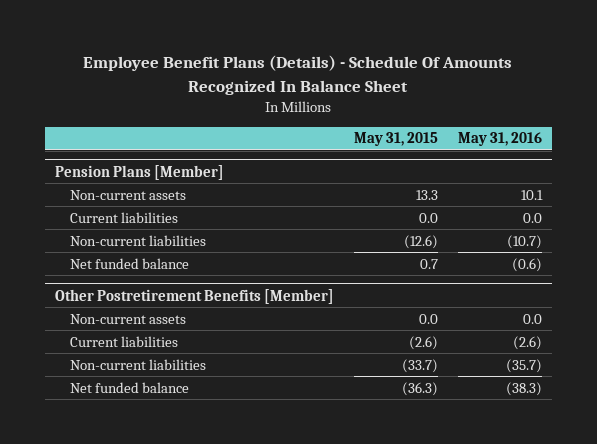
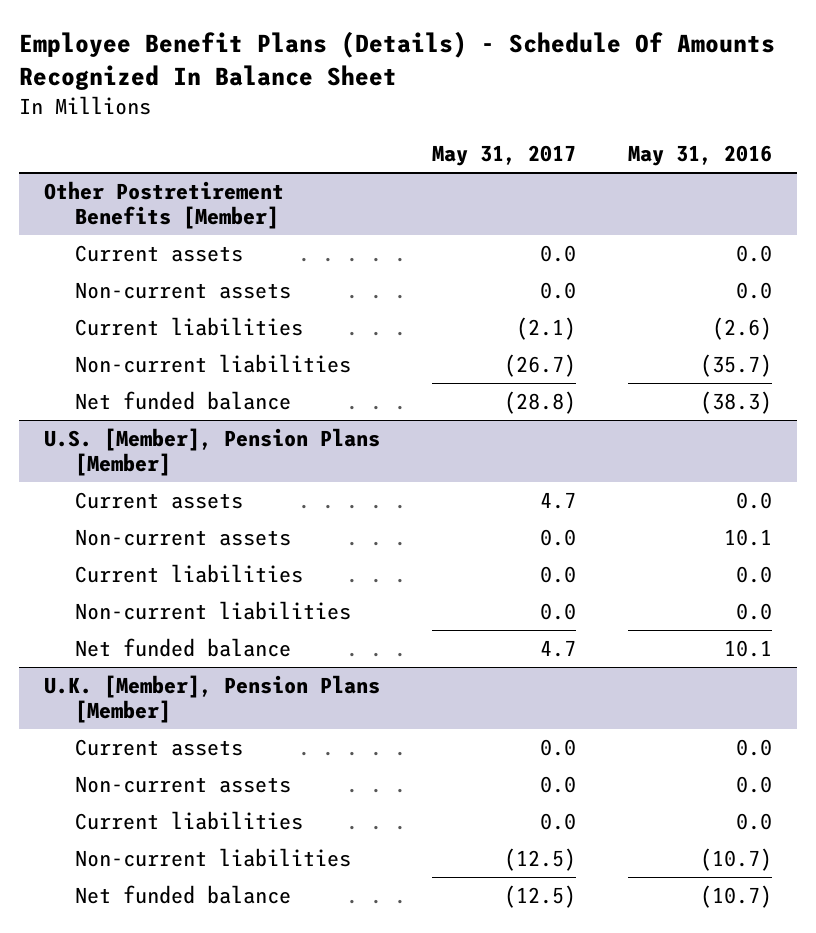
[353,132,438,147] May 31, 2015 -> none
none -> [431,145,576,167] May 31, 2017
[55,164,225,180] Pension Plans [Member] -> none
[69,189,186,200] Non-current assets -> none
[69,211,178,223] Current liabilities -> none
[69,234,206,246] Non-current liabilities -> none
[69,257,189,269] Net funded balance -> none
none -> [75,244,244,262] Current assets
none -> [44,427,381,476] U.S. [Member], Pension Plans [Member]
none -> [75,491,244,509] Current assets
none -> [75,528,292,546] Non-current assets
none -> [75,563,304,583] Current liabilities
none -> [75,600,352,620] Non-current liabilities
none -> [75,637,292,657] Net funded balance
none -> [44,674,381,723] U.K. [Member], Pension Plans [Member]
none -> [75,738,244,756] Current assets
none -> [75,775,292,793] Non-current assets
none -> [75,810,304,830] Current liabilities
none -> [75,847,352,867] Non-current liabilities
none -> [75,884,292,904] Net funded balance

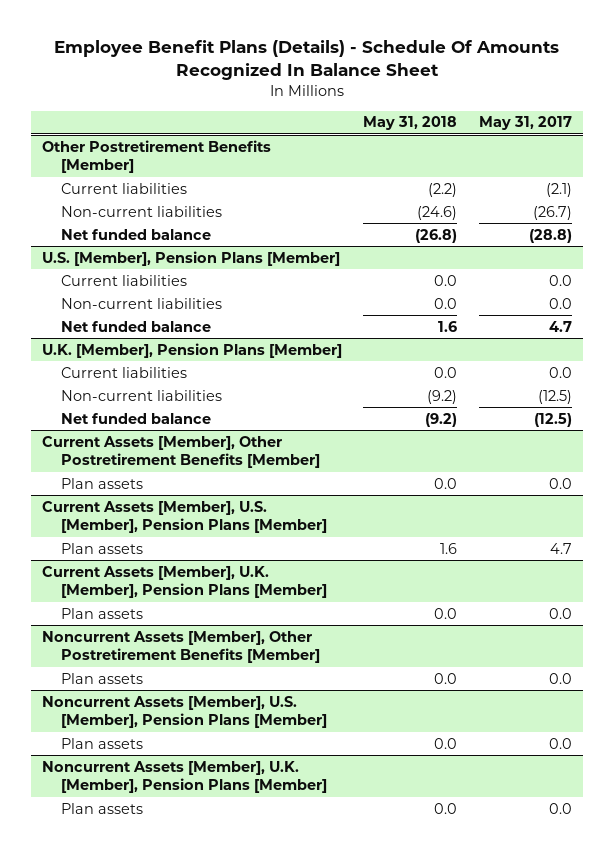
[627,145,772,167] May 31, 2016 -> none
none -> [363,116,458,131] May 31, 2018
[75,244,244,262] Current assets -> none
[75,281,292,299] Non-current assets -> none
[75,491,244,509] Current assets -> none
[75,528,292,546] Non-current assets -> none
[75,738,244,756] Current assets -> none
[75,775,292,793] Non-current assets -> none
none -> [41,435,320,469] Current Assets [Member], Other Postretirement Benefits [Member]
none -> [60,477,143,489] Plan assets
none -> [41,500,327,534] Current Assets [Member], U.S. [Member], Pension Plans [Member]
none -> [60,542,143,554] Plan assets
none -> [41,565,327,599] Current Assets [Member], U.K. [Member], Pension Plans [Member]
none -> [60,607,143,619] Plan assets
none -> [41,630,320,664] Noncurrent Assets [Member], Other Postretirement Benefits [Member]
none -> [60,672,143,684] Plan assets
none -> [41,695,327,729] Noncurrent Assets [Member], U.S. [Member], Pension Plans [Member]
none -> [60,737,143,749] Plan assets
none -> [41,760,327,794] Noncurrent Assets [Member], U.K. [Member], Pension Plans [Member]
none -> [60,802,143,814] Plan assets

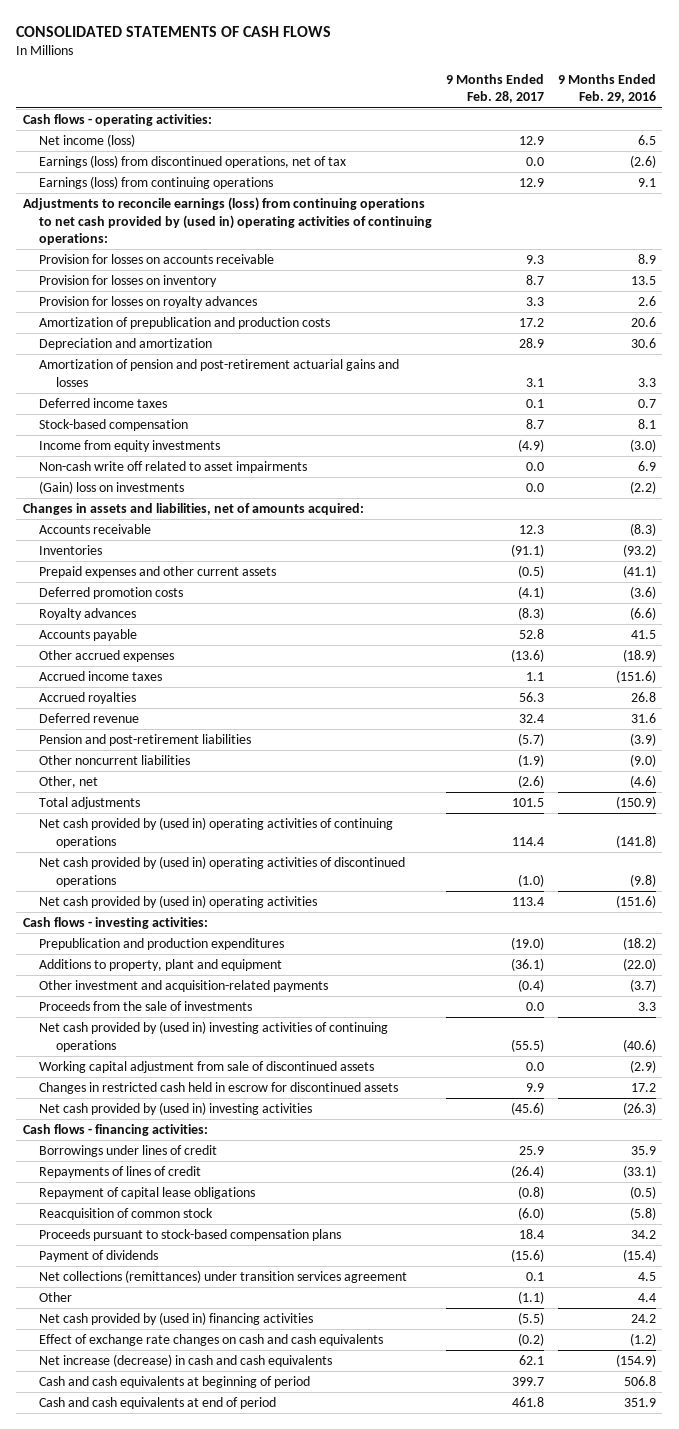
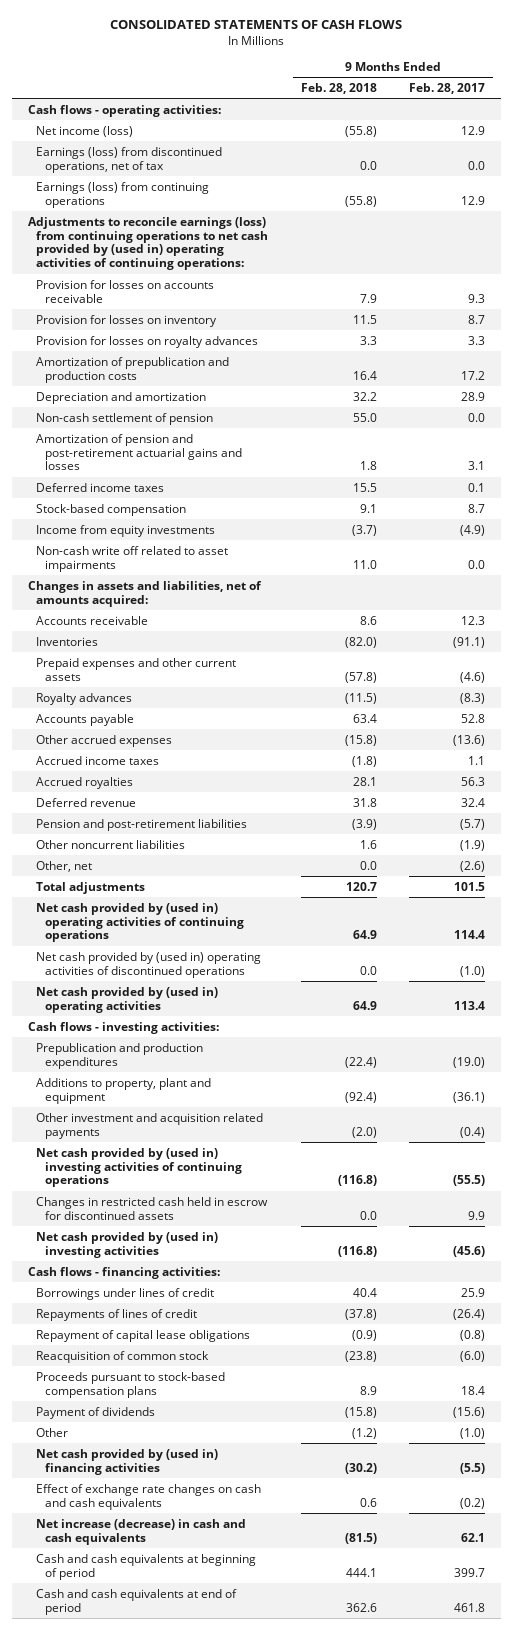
[557,73,656,104] 9 Months Ended Feb. 29, 2016 -> none
none -> [300,82,377,94] Feb. 28, 2018
none -> [36,412,214,425] Non-cash settlement of pension
[39,481,185,495] (Gain) loss on investments -> none
[39,587,184,600] Deferred promotion costs -> none
[517,565,544,579] (0.5) -> [459,671,485,683] (4.6)
[39,1001,253,1012] Proceeds from the sale of investments -> none
[39,980,329,993] Other investment and acquisition-related payments -> [36,1112,264,1139] Other investment and acquisition related payments
[39,1061,375,1074] Working capital adjustment from sale of discontinued assets -> none
[39,1270,408,1284] Net collections (remittances) under transition services agreement -> none
[517,1291,544,1305] (1.1) -> [459,1427,485,1439] (1.0)

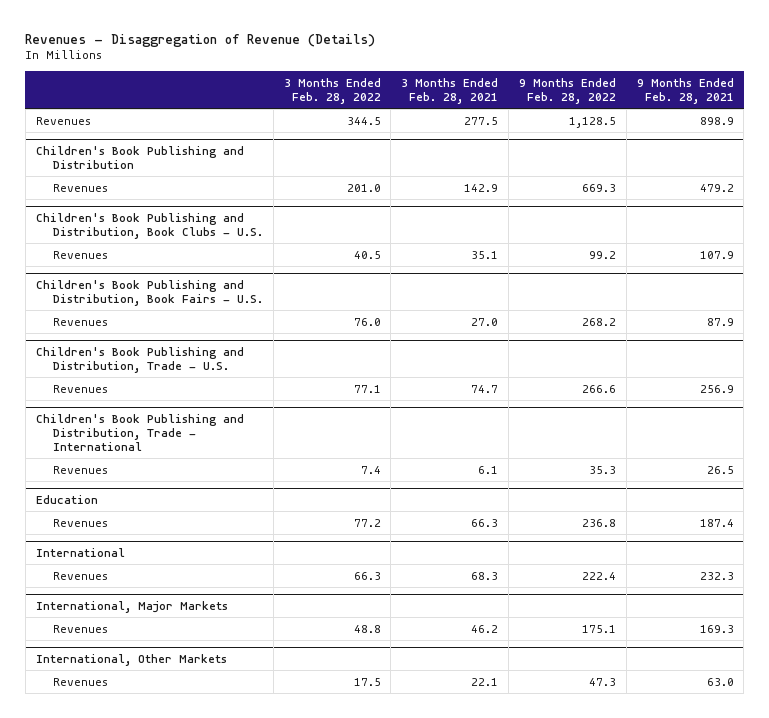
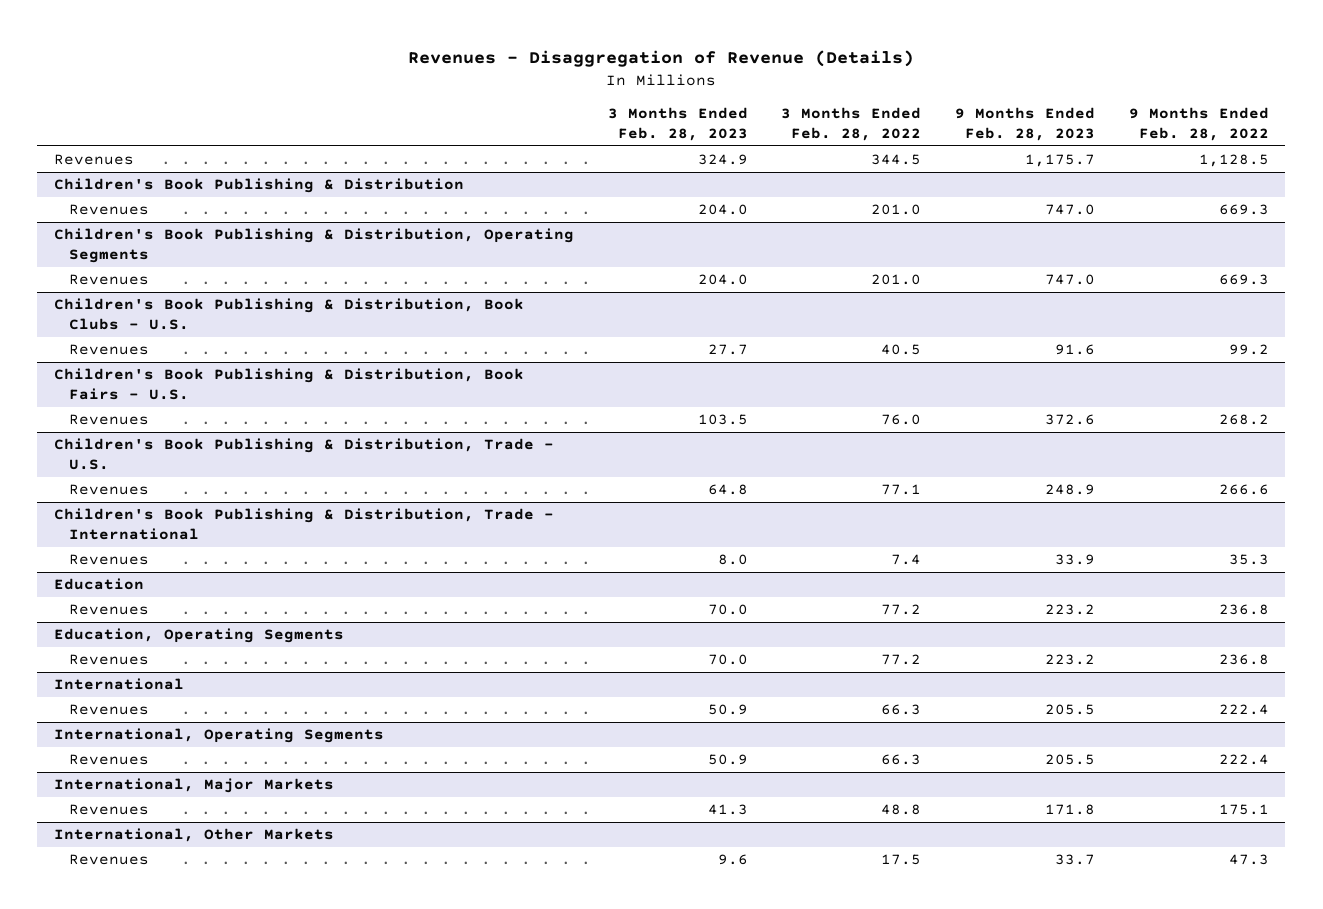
[401,77,499,104] 3 Months Ended Feb. 28, 2021 -> none
[636,77,734,104] 9 Months Ended Feb. 28, 2021 -> none
none -> [607,106,748,142] 3 Months Ended Feb. 28, 2023
none -> [955,106,1096,142] 9 Months Ended Feb. 28, 2023
[35,145,244,169] Children's Book Publishing and Distribution -> [54,178,465,194] Children's Book Publishing & Distribution
none -> [54,228,575,264] Children's Book Publishing & Distribution, Operating Segments
none -> [68,274,149,286] Revenues
[35,212,263,239] Children's Book Publishing and Distribution, Book Clubs - U.S. -> [54,298,525,331] Children's Book Publishing & Distribution, Book Clubs - U.S.
[35,279,263,306] Children's Book Publishing and Distribution, Book Fairs - U.S. -> [54,368,525,401] Children's Book Publishing & Distribution, Book Fairs - U.S.
[35,346,244,373] Children's Book Publishing and Distribution, Trade - U.S. -> [54,438,555,471] Children's Book Publishing & Distribution, Trade - U.S.
[35,413,244,451] Children's Book Publishing and Distribution, Trade - International -> [54,508,555,541] Children's Book Publishing & Distribution, Trade - International
none -> [54,628,345,644] Education, Operating Segments
none -> [68,654,149,666] Revenues
none -> [54,728,385,744] International, Operating Segments
none -> [68,754,149,766] Revenues

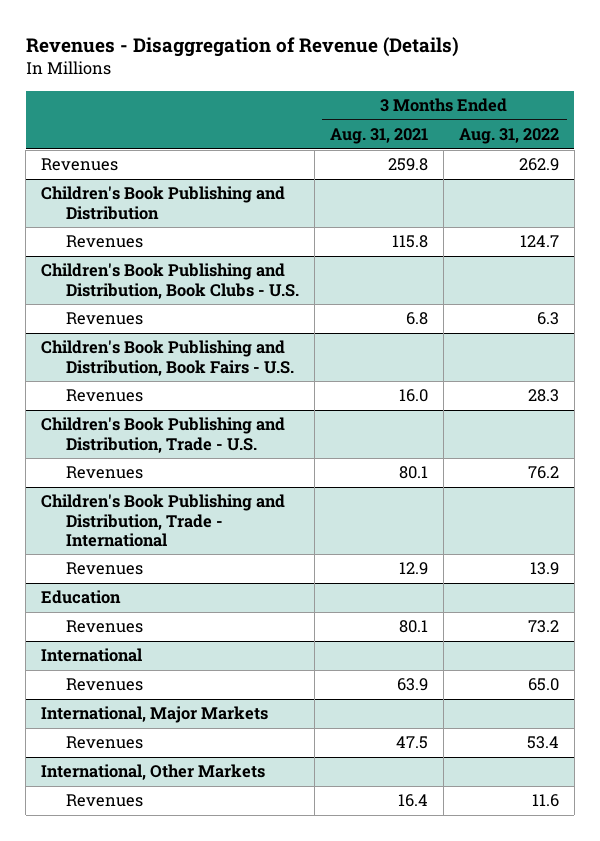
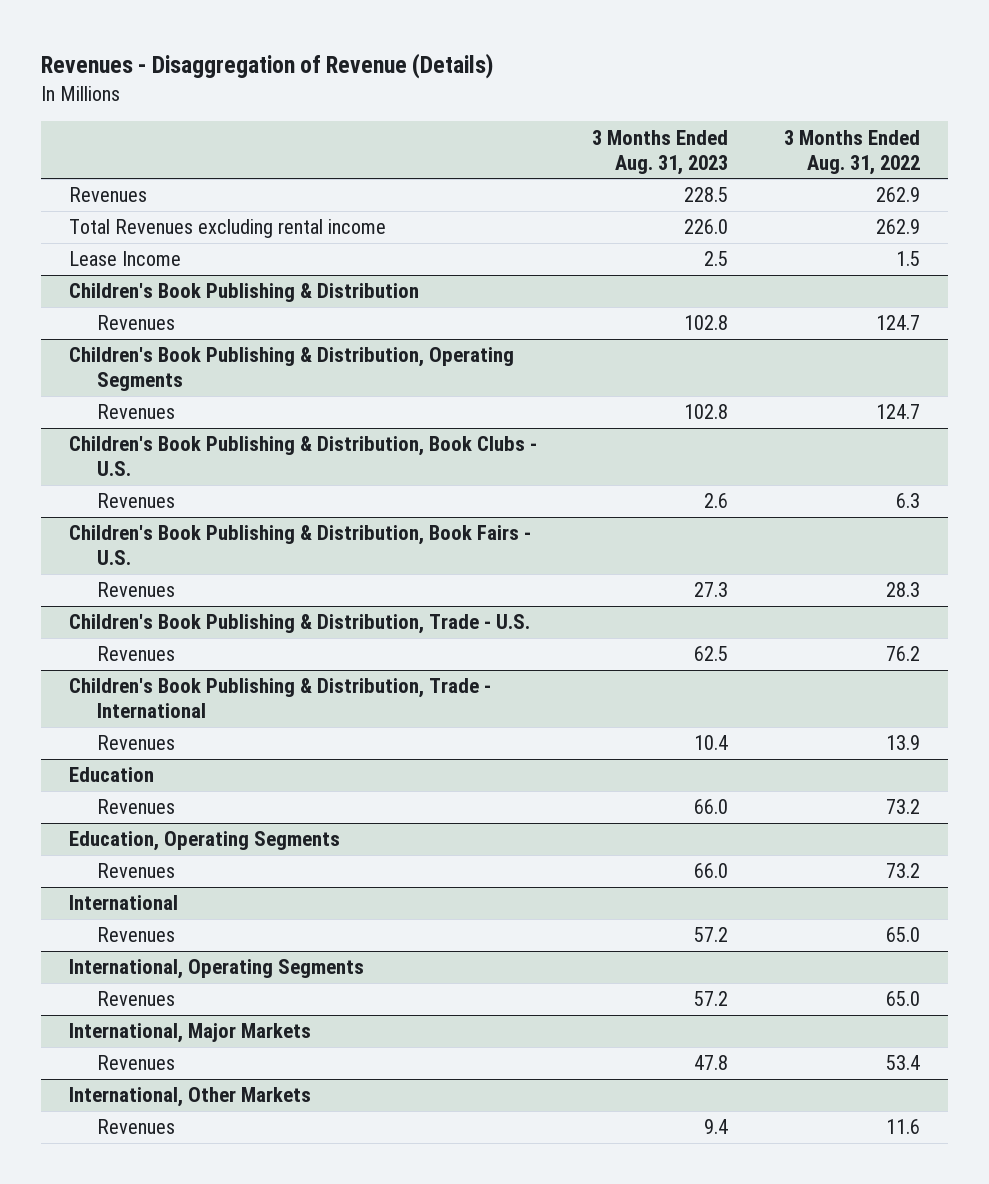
[329,128,428,145] Aug. 31, 2021 -> none
none -> [592,129,729,175] 3 Months Ended Aug. 31, 2023
none -> [68,219,386,239] Total Revenues excluding rental income
none -> [68,251,181,267] Lease Income
[41,186,286,220] Children's Book Publishing and Distribution -> [68,283,419,303] Children's Book Publishing & Distribution
none -> [68,347,514,392] Children's Book Publishing & Distribution, Operating Segments
none -> [96,404,175,420] Revenues
[41,263,299,299] Children's Book Publishing and Distribution, Book Clubs - U.S. -> [68,436,537,477] Children's Book Publishing & Distribution, Book Clubs - U.S.
[41,340,294,376] Children's Book Publishing and Distribution, Book Fairs - U.S. -> [68,525,531,566] Children's Book Publishing & Distribution, Book Fairs - U.S.
[41,417,286,453] Children's Book Publishing and Distribution, Trade - U.S. -> [68,614,530,635] Children's Book Publishing & Distribution, Trade - U.S.
[41,494,286,547] Children's Book Publishing and Distribution, Trade - International -> [68,678,491,719] Children's Book Publishing & Distribution, Trade - International
none -> [68,831,340,852] Education, Operating Segments
none -> [96,863,175,879] Revenues
none -> [68,959,364,980] International, Operating Segments
none -> [96,991,175,1007] Revenues

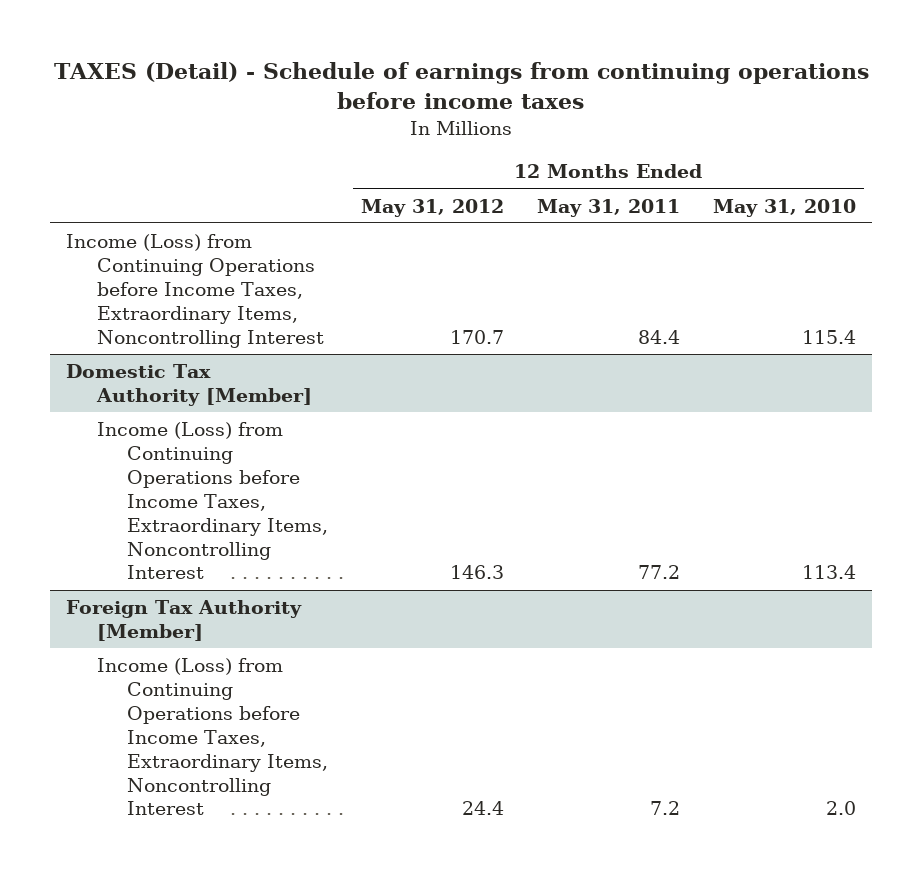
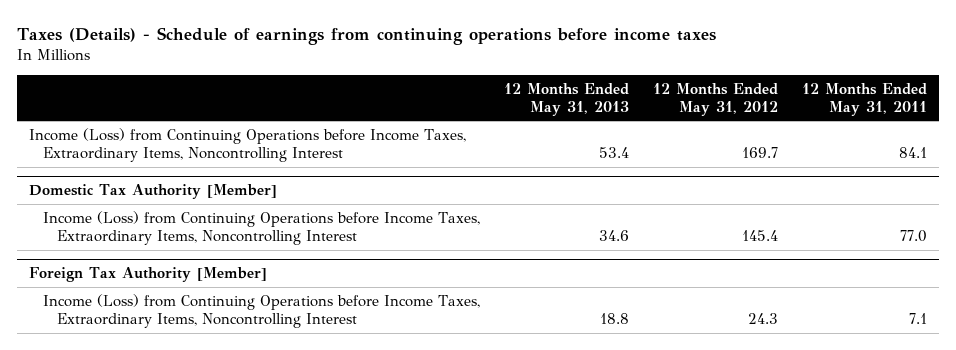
[53,62,869,110] TAXES (Detail) - Schedule of earnings from continuing operations before income taxes -> [17,27,717,46] Taxes (Details) - Schedule of earnings from continuing operations before income taxes
[712,198,856,217] May 31, 2010 -> none
none -> [504,82,630,116] 12 Months Ended May 31, 2013
[449,329,504,344] 170.7 -> [741,147,778,159] 169.7
[637,329,680,344] 84.4 -> [898,147,927,159] 84.1
[449,565,504,580] 146.3 -> [741,230,778,242] 145.4
[637,565,680,580] 77.2 -> [899,230,927,243] 77.0
[461,801,504,816] 24.4 -> [747,313,778,325] 24.3
[649,801,680,816] 7.2 -> [908,313,927,325] 7.1

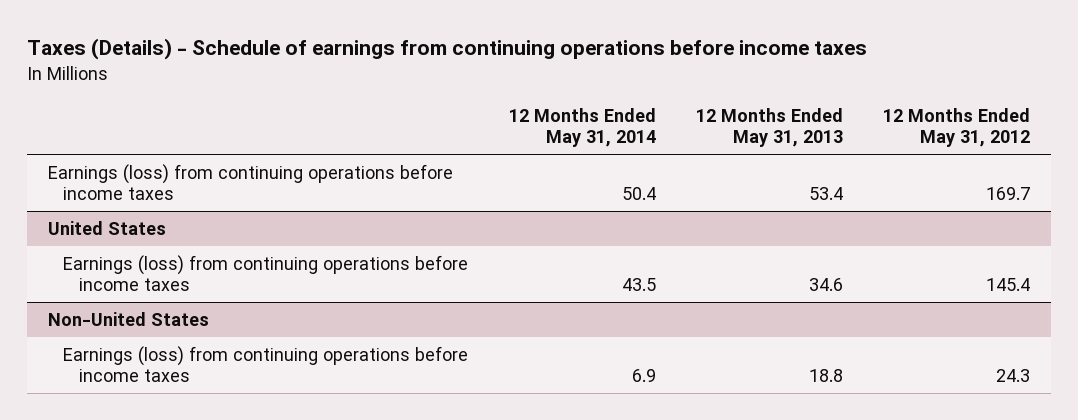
[801,82,927,116] 12 Months Ended May 31, 2011 -> none
none -> [508,107,656,147] 12 Months Ended May 31, 2014
[29,183,278,199] Domestic Tax Authority [Member] -> none
[29,266,268,282] Foreign Tax Authority [Member] -> none
[29,127,467,163] Income (Loss) from Continuing Operations before Income Taxes, Extraordinary Items, Noncontrolling Interest -> [47,164,453,201] Earnings (loss) from continuing operations before income taxes
none -> [47,221,166,236] United States
[43,210,481,246] Income (Loss) from Continuing Operations before Income Taxes, Extraordinary Items, Noncontrolling Interest -> [63,255,469,292] Earnings (loss) from continuing operations before income taxes
none -> [47,312,209,327] Non-United States
[43,293,481,329] Income (Loss) from Continuing Operations before Income Taxes, Extraordinary Items, Noncontrolling Interest -> [63,346,469,383] Earnings (loss) from continuing operations before income taxes

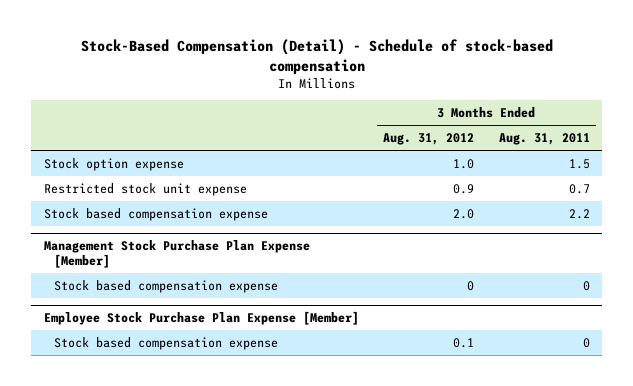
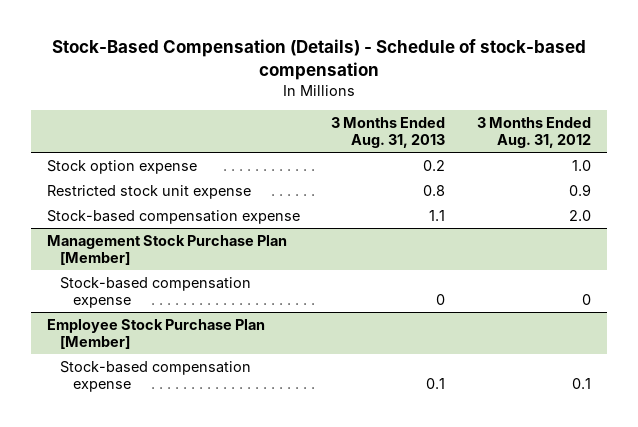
[80,39,553,74] Stock-Based Compensation (Detail) - Schedule of stock-based compensation -> [51,39,586,80] Stock-Based Compensation (Details) - Schedule of stock-based compensation
[498,133,590,146] Aug. 31, 2011 -> none
none -> [331,116,446,149] 3 Months Ended Aug. 31, 2013
[43,207,268,221] Stock based compensation expense -> [46,209,300,224] Stock-based compensation expense
[43,240,310,269] Management Stock Purchase Plan Expense [Member] -> [46,234,287,265] Management Stock Purchase Plan [Member]
[54,279,279,293] Stock based compensation expense -> [59,276,251,308] Stock-based compensation expense
[43,311,359,326] Employee Stock Purchase Plan Expense [Member] -> [46,318,265,349] Employee Stock Purchase Plan [Member]
[54,336,279,350] Stock based compensation expense -> [59,360,251,392] Stock-based compensation expense

